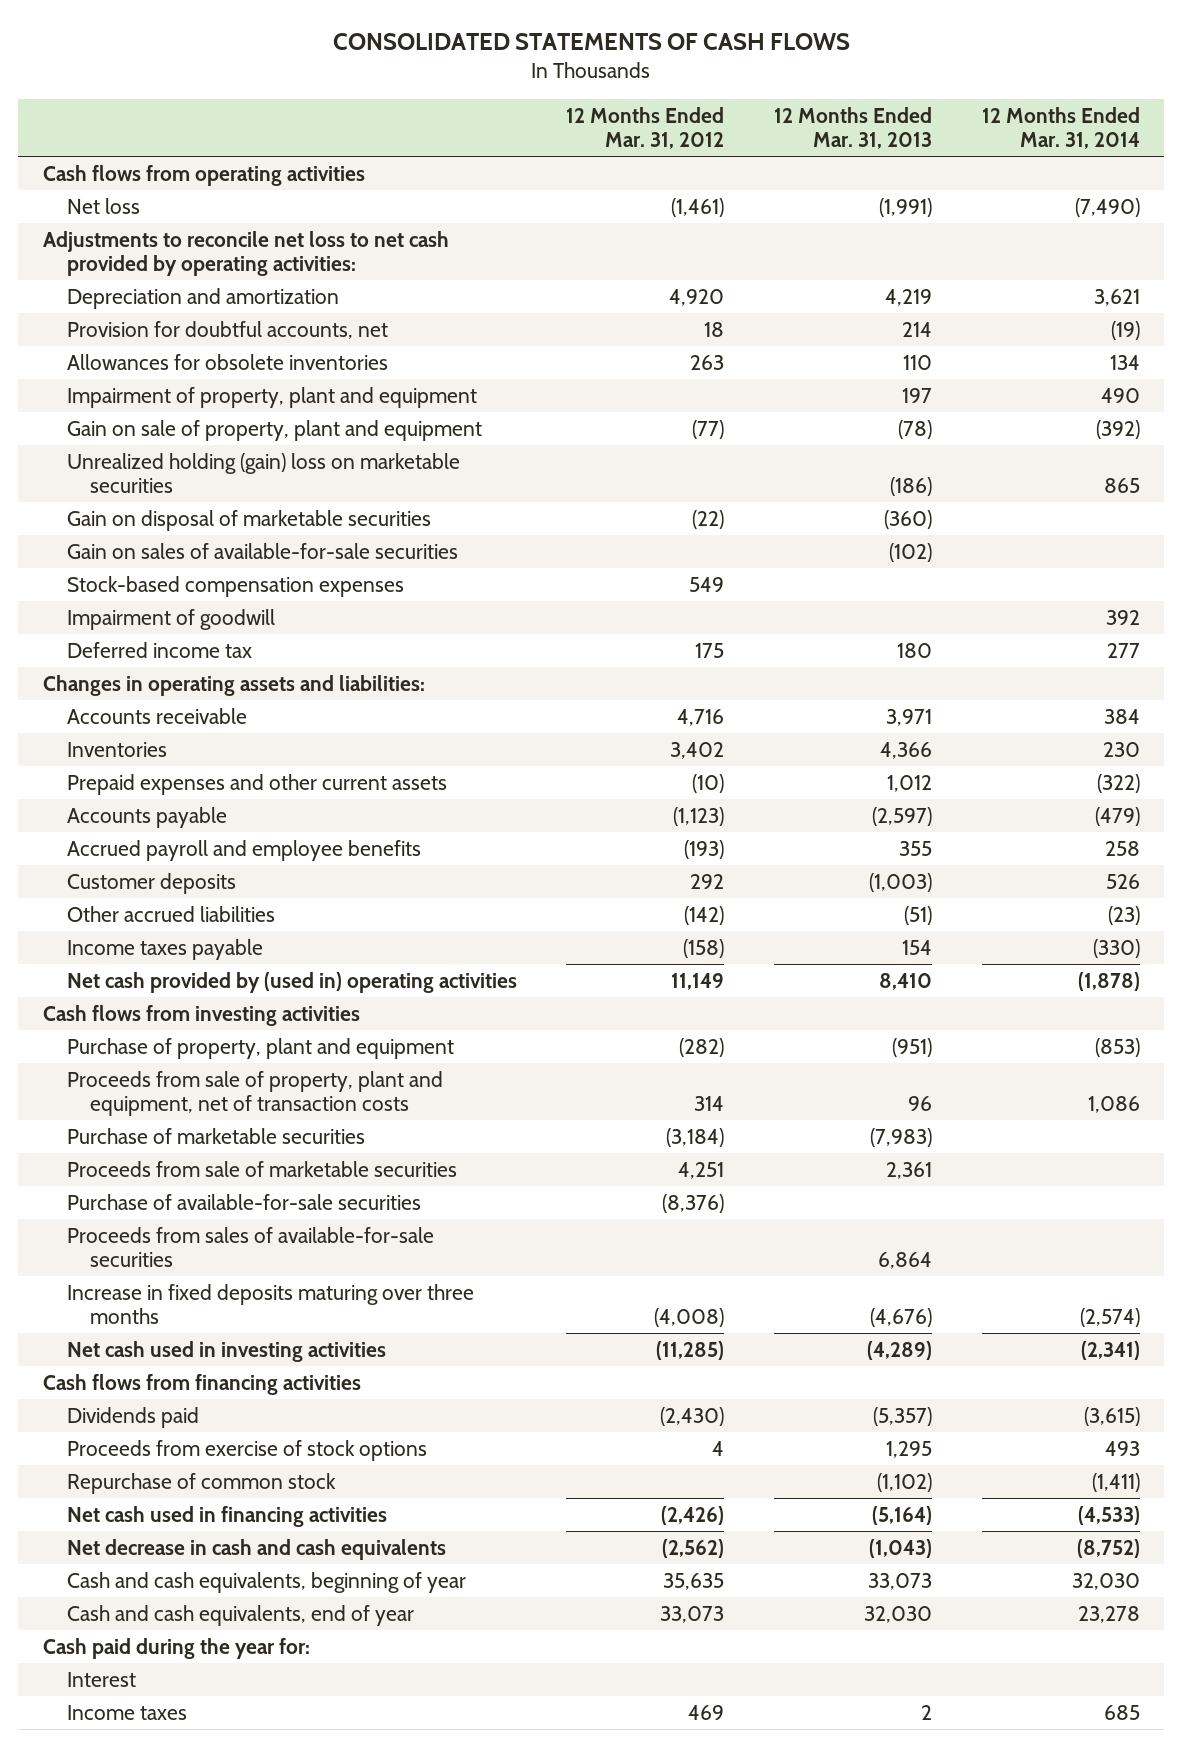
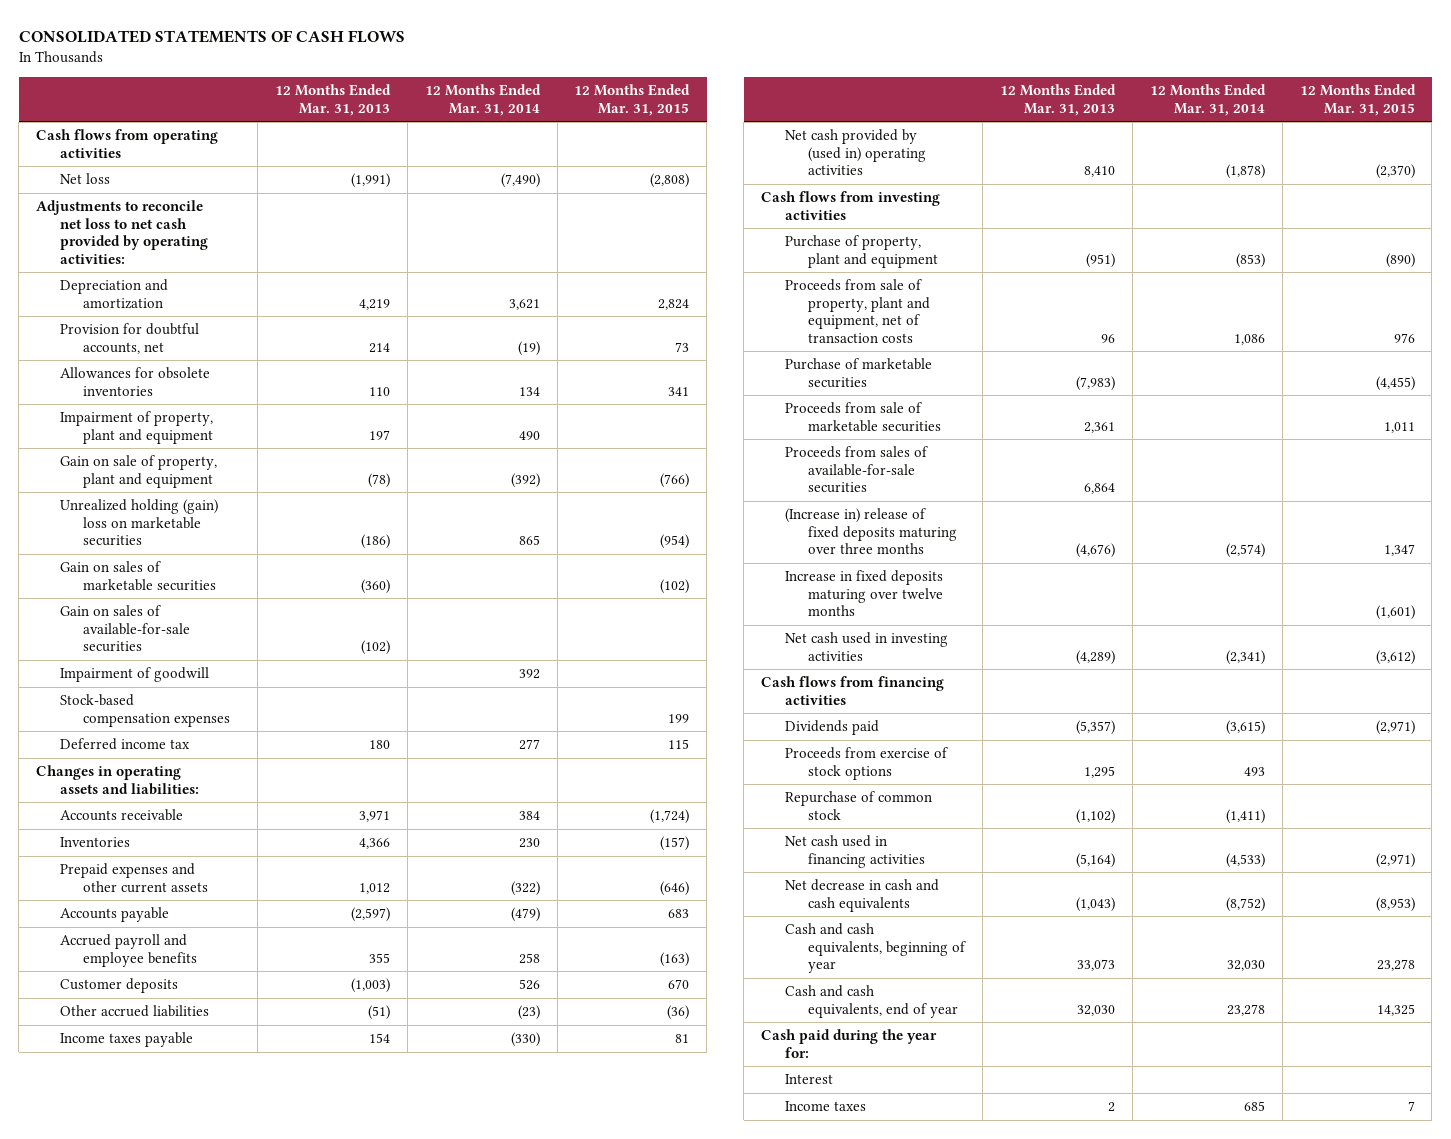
[566,106,725,150] 12 Months Ended Mar. 31, 2012 -> none
none -> [574,84,691,116] 12 Months Ended Mar. 31, 2015
[66,509,431,531] Gain on disposal of marketable securities -> [59,561,217,591] Gain on sales of marketable securities
[66,575,404,597] Stock-based compensation expenses -> [59,694,231,727] Stock-based compensation expenses
[66,1193,421,1210] Purchase of available-for-sale securities -> none
[66,1283,474,1325] Increase in fixed deposits maturing over three months -> [784,508,958,555] (Increase in) release of fixed deposits maturing over three months
none -> [784,570,944,617] Increase in fixed deposits maturing over twelve months

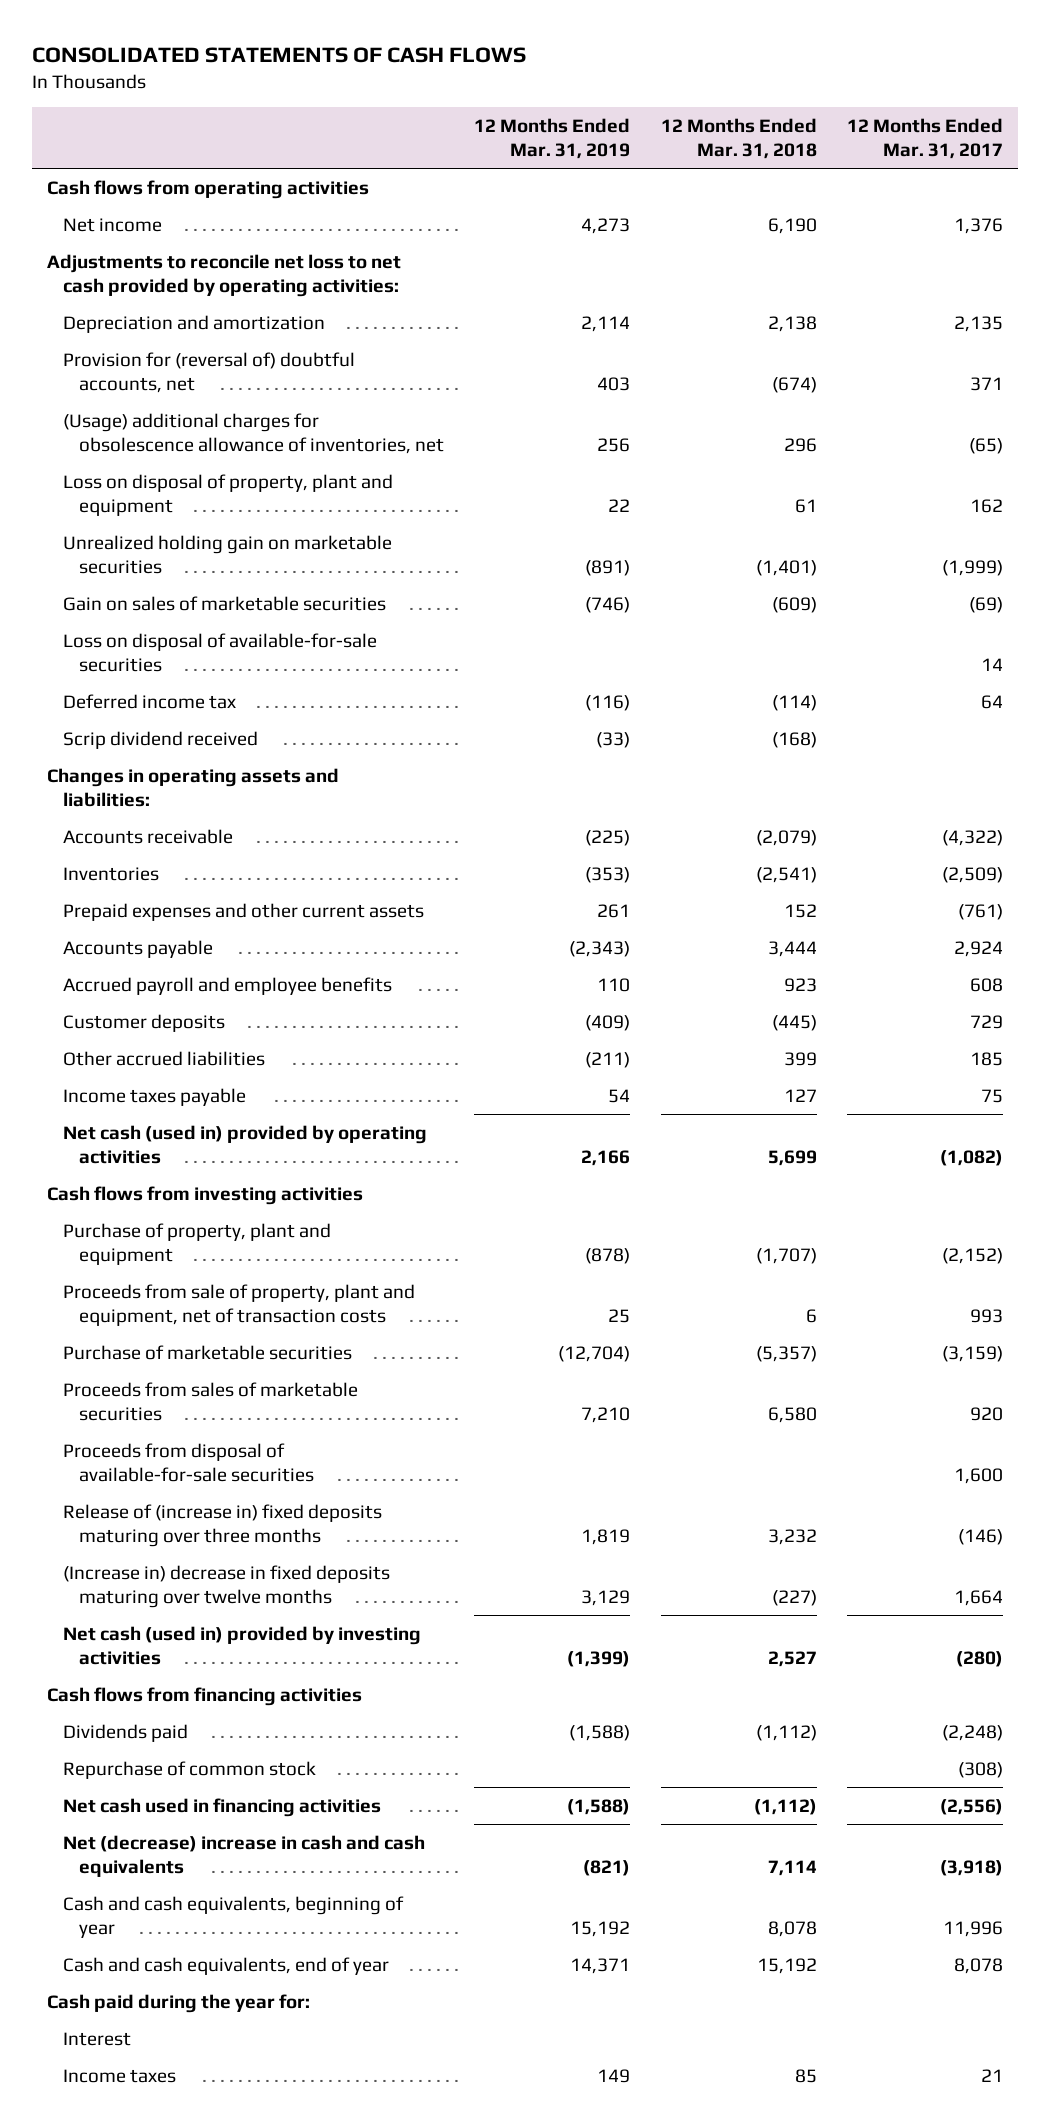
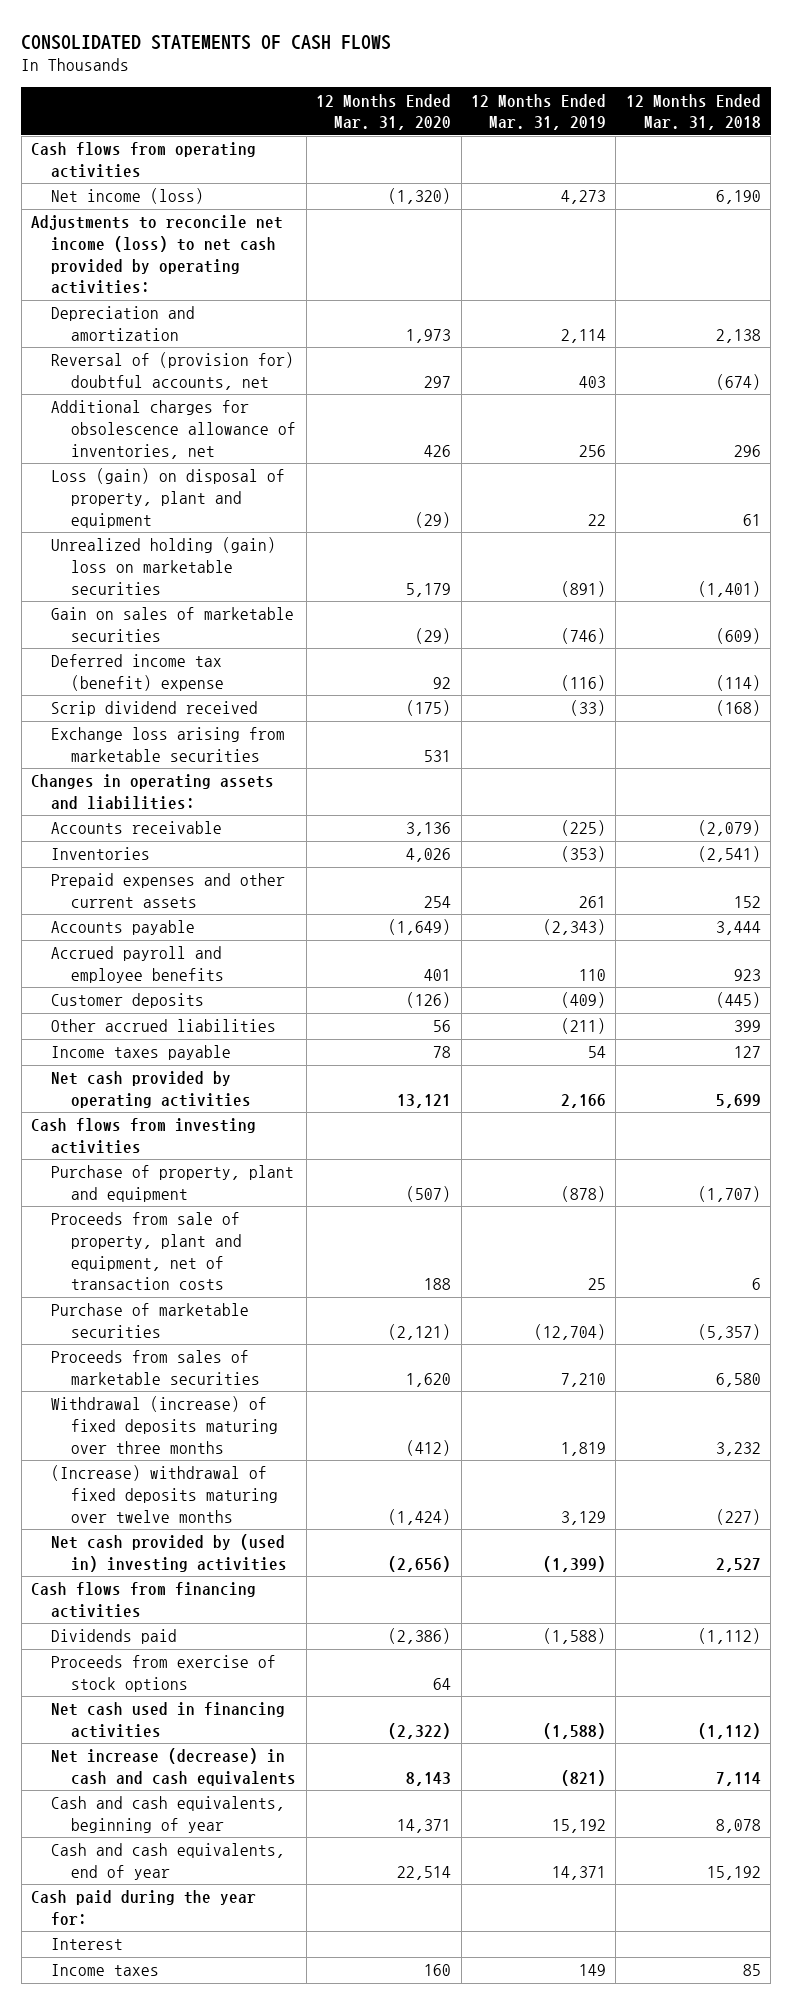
[847,117,1004,159] 12 Months Ended Mar. 31, 2017 -> none
none -> [316,93,452,131] 12 Months Ended Mar. 31, 2020
[63,217,163,232] Net income -> [51,188,205,205] Net income (loss)
[47,253,402,297] Adjustments to reconcile net loss to net cash provided by operating activities: -> [31,215,284,295] Adjustments to reconcile net income (loss) to net cash provided by operating activities:
[63,351,356,393] Provision for (reversal of) doubtful accounts, net -> [51,352,295,390] Reversal of (provision for) doubtful accounts, net
[63,412,445,454] (Usage) additional charges for obsolescence allowance of inventories, net -> [51,400,297,459] Additional charges for obsolescence allowance of inventories, net
[63,473,394,516] Loss on disposal of property, plant and equipment -> [51,468,286,528] Loss (gain) on disposal of property, plant and equipment
[63,534,393,574] Unrealized holding gain on marketable securities -> [51,537,277,595] Unrealized holding (gain) loss on marketable securities
[63,632,378,672] Loss on disposal of available-for-sale securities -> none
[63,693,237,709] Deferred income tax -> [51,654,225,691] Deferred income tax (benefit) expense
none -> [51,727,286,762] Exchange loss arising from marketable securities
[63,1124,428,1164] Net cash (used in) provided by operating activities -> [51,1071,252,1108] Net cash provided by operating activities
[63,1442,315,1482] Proceeds from disposal of available-for-sale securities -> none
[63,1503,383,1547] Release of (increase in) fixed deposits maturing over three months -> [51,1396,279,1454] Withdrawal (increase) of fixed deposits maturing over three months
[63,1564,391,1608] (Increase in) decrease in fixed deposits maturing over twelve months -> [51,1465,279,1523] (Increase) withdrawal of fixed deposits maturing over twelve months
[63,1625,422,1665] Net cash (used in) provided by investing activities -> [51,1534,288,1572] Net cash provided by (used in) investing activities
[63,1760,317,1779] Repurchase of common stock -> none
none -> [51,1655,277,1692] Proceeds from exercise of stock options
[63,1834,426,1877] Net (decrease) increase in cash and cash equivalents -> [51,1748,297,1786] Net increase (decrease) in cash and cash equivalents

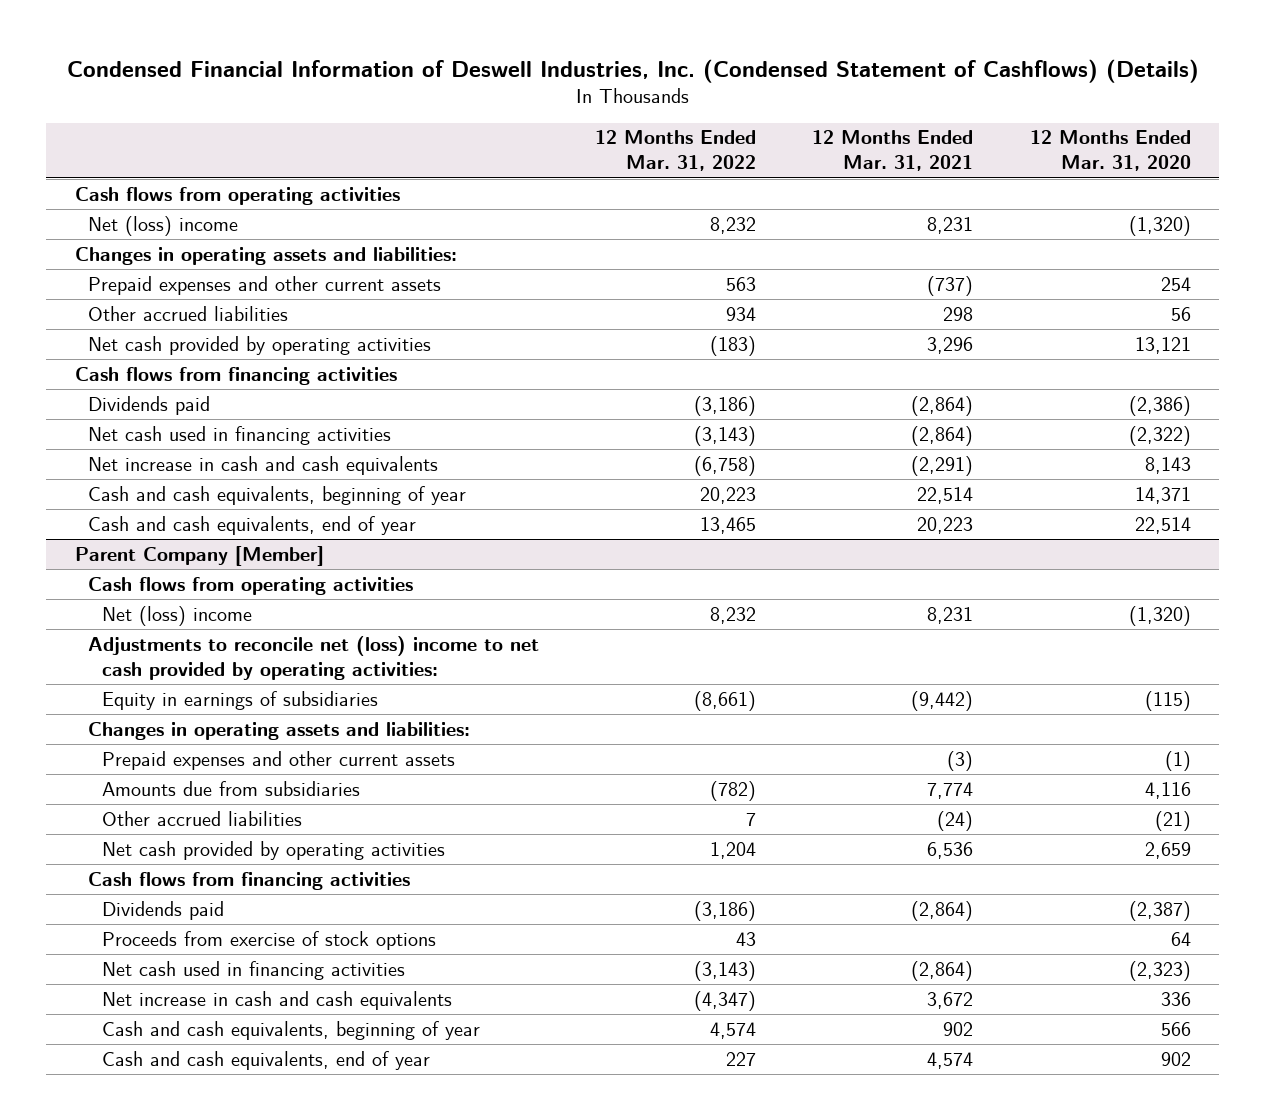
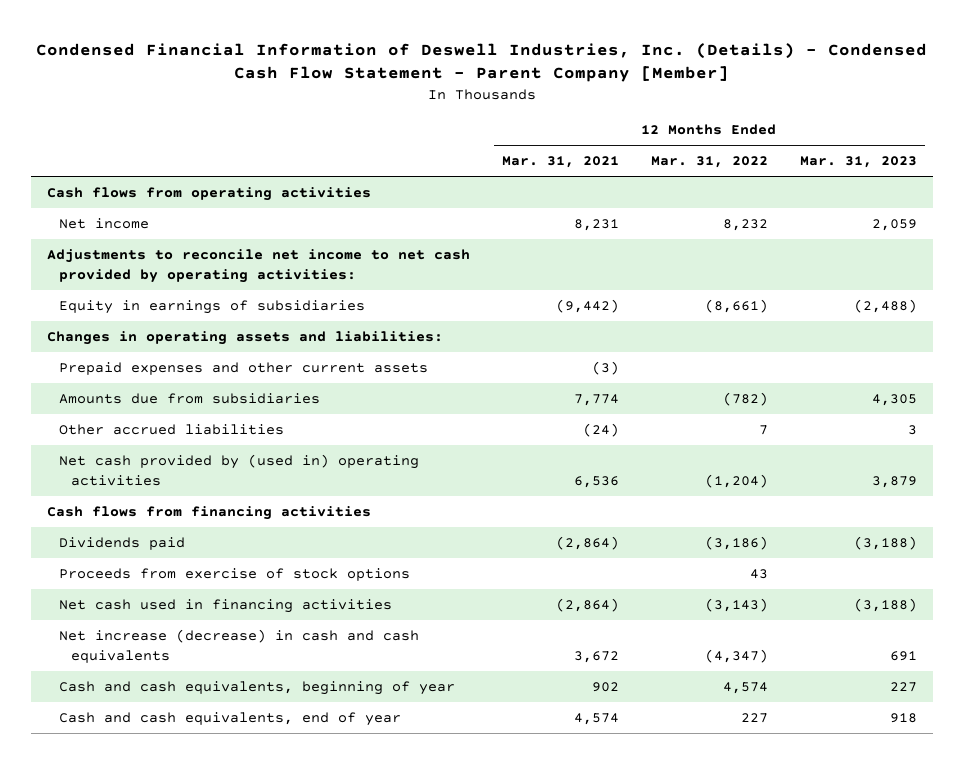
[66,58,1199,83] Condensed Financial Information of Deswell Industries, Inc. (Condensed Statement of Cashflows) (Details) -> [35,42,927,83] Condensed Financial Information of Deswell Industries, Inc. (Details) - Condensed Cash Flow Statement - Parent Company [Member]
[1029,130,1191,172] 12 Months Ended Mar. 31, 2020 -> none
none -> [799,156,917,169] Mar. 31, 2023
[74,246,457,265] Changes in operating assets and liabilities: -> none
[88,275,442,295] Prepaid expenses and other current assets -> none
[88,305,289,321] Other accrued liabilities -> none
[88,335,432,355] Net cash provided by operating activities -> none
[74,366,397,385] Cash flows from financing activities -> none
[88,395,211,415] Dividends paid -> none
[88,425,392,445] Net cash used in financing activities -> none
[88,455,439,475] Net increase in cash and cash equivalents -> none
[88,485,467,505] Cash and cash equivalents, beginning of year -> none
[88,515,417,535] Cash and cash equivalents, end of year -> none
[74,545,324,566] Parent Company [Member] -> none
[88,576,414,595] Cash flows from operating activities -> none
[101,605,252,626] Net (loss) income -> none
[88,215,239,236] Net (loss) income -> [58,217,149,229] Net income
[88,635,540,680] Adjustments to reconcile net (loss) income to net cash provided by operating activities: -> [46,248,470,283] Adjustments to reconcile net income to net cash provided by operating activities:
[101,840,445,860] Net cash provided by operating activities -> [58,453,419,486] Net cash provided by (used in) operating activities
[710,841,757,859] 1,204 -> [704,473,768,488] (1,204)
[101,990,452,1010] Net increase in cash and cash equivalents -> [58,628,419,663] Net increase (decrease) in cash and cash equivalents

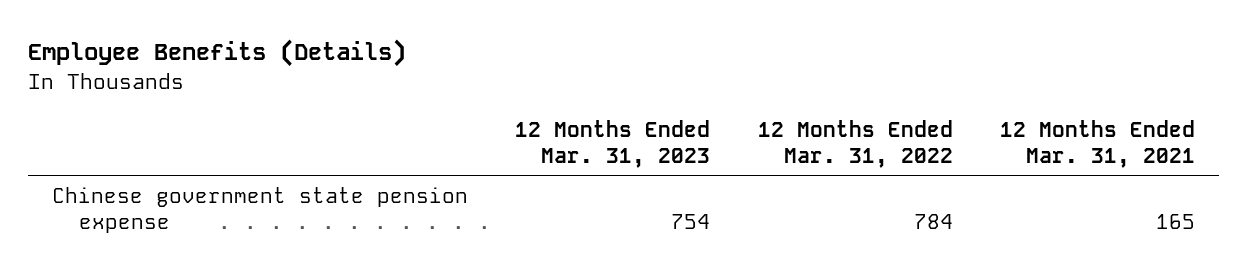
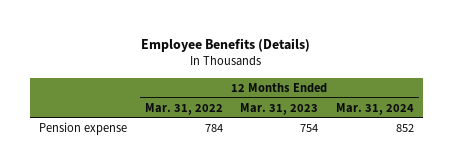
[999,119,1195,168] 12 Months Ended Mar. 31, 2021 -> none
none -> [336,102,415,115] Mar. 31, 2024
[51,186,468,234] Chinese government state pension expense -> [38,122,127,136] Pension expense

